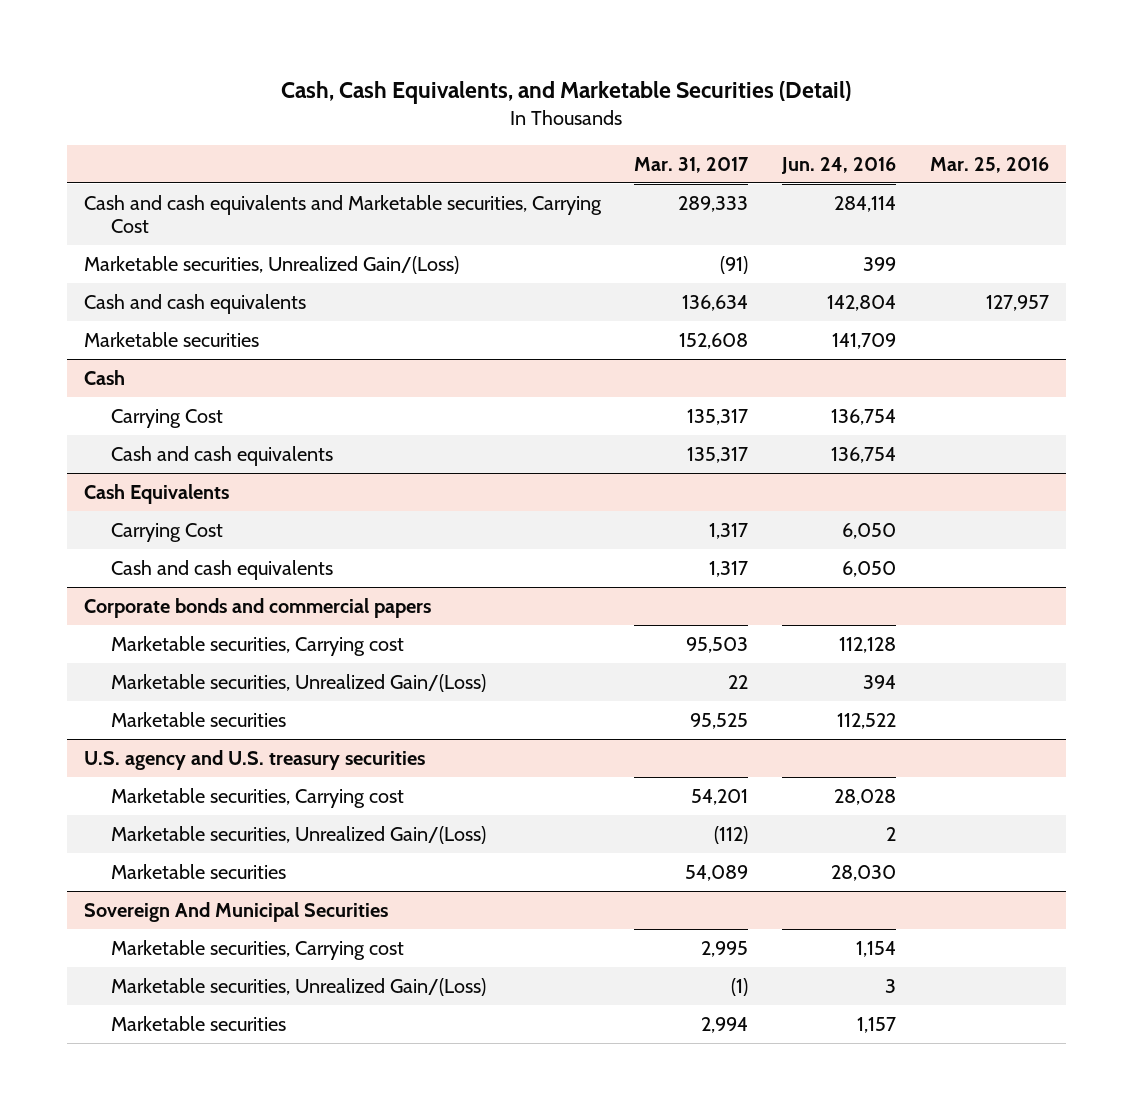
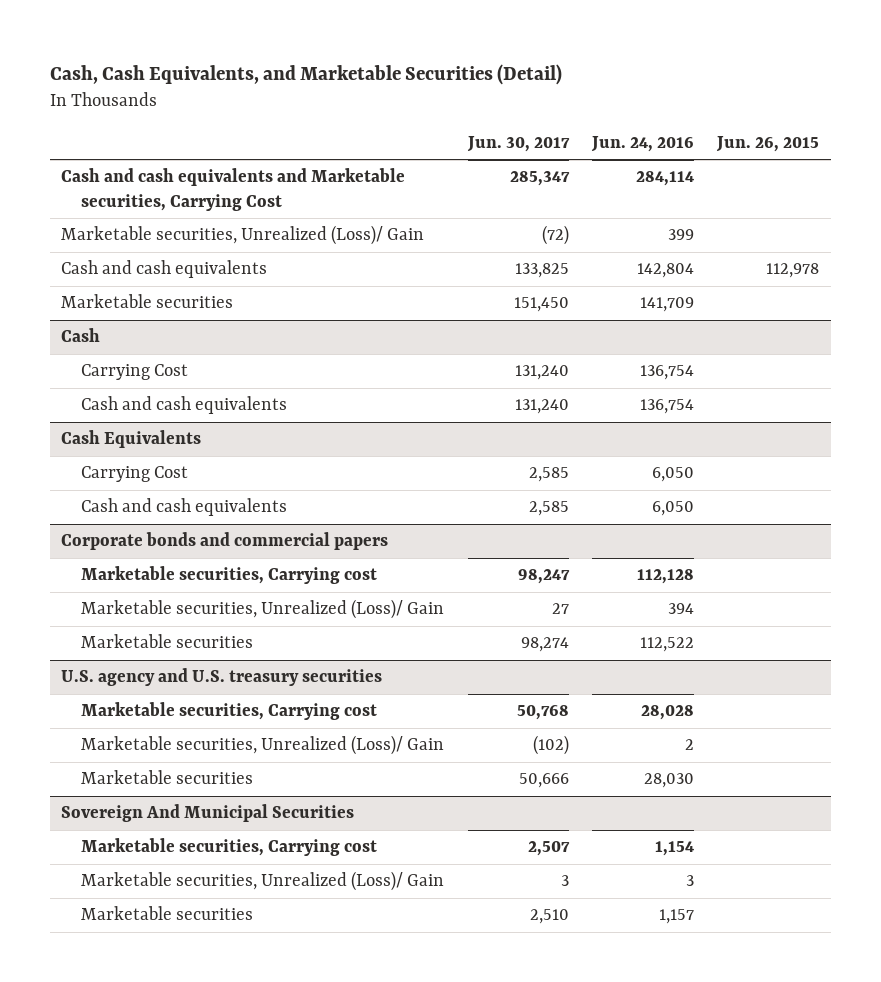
[634,156,750,173] Mar. 31, 2017 -> none
[929,156,1049,173] Mar. 25, 2016 -> none
none -> [466,135,570,152] Jun. 30, 2017
none -> [716,135,820,152] Jun. 26, 2015
[83,255,459,274] Marketable securities, Unrealized Gain/(Loss) -> [61,225,425,246] Marketable securities, Unrealized (Loss)/ Gain
[110,673,486,692] Marketable securities, Unrealized Gain/(Loss) -> [81,599,445,620] Marketable securities, Unrealized (Loss)/ Gain
[110,825,486,844] Marketable securities, Unrealized Gain/(Loss) -> [81,735,445,756] Marketable securities, Unrealized (Loss)/ Gain
[110,977,486,996] Marketable securities, Unrealized Gain/(Loss) -> [81,871,445,892] Marketable securities, Unrealized (Loss)/ Gain

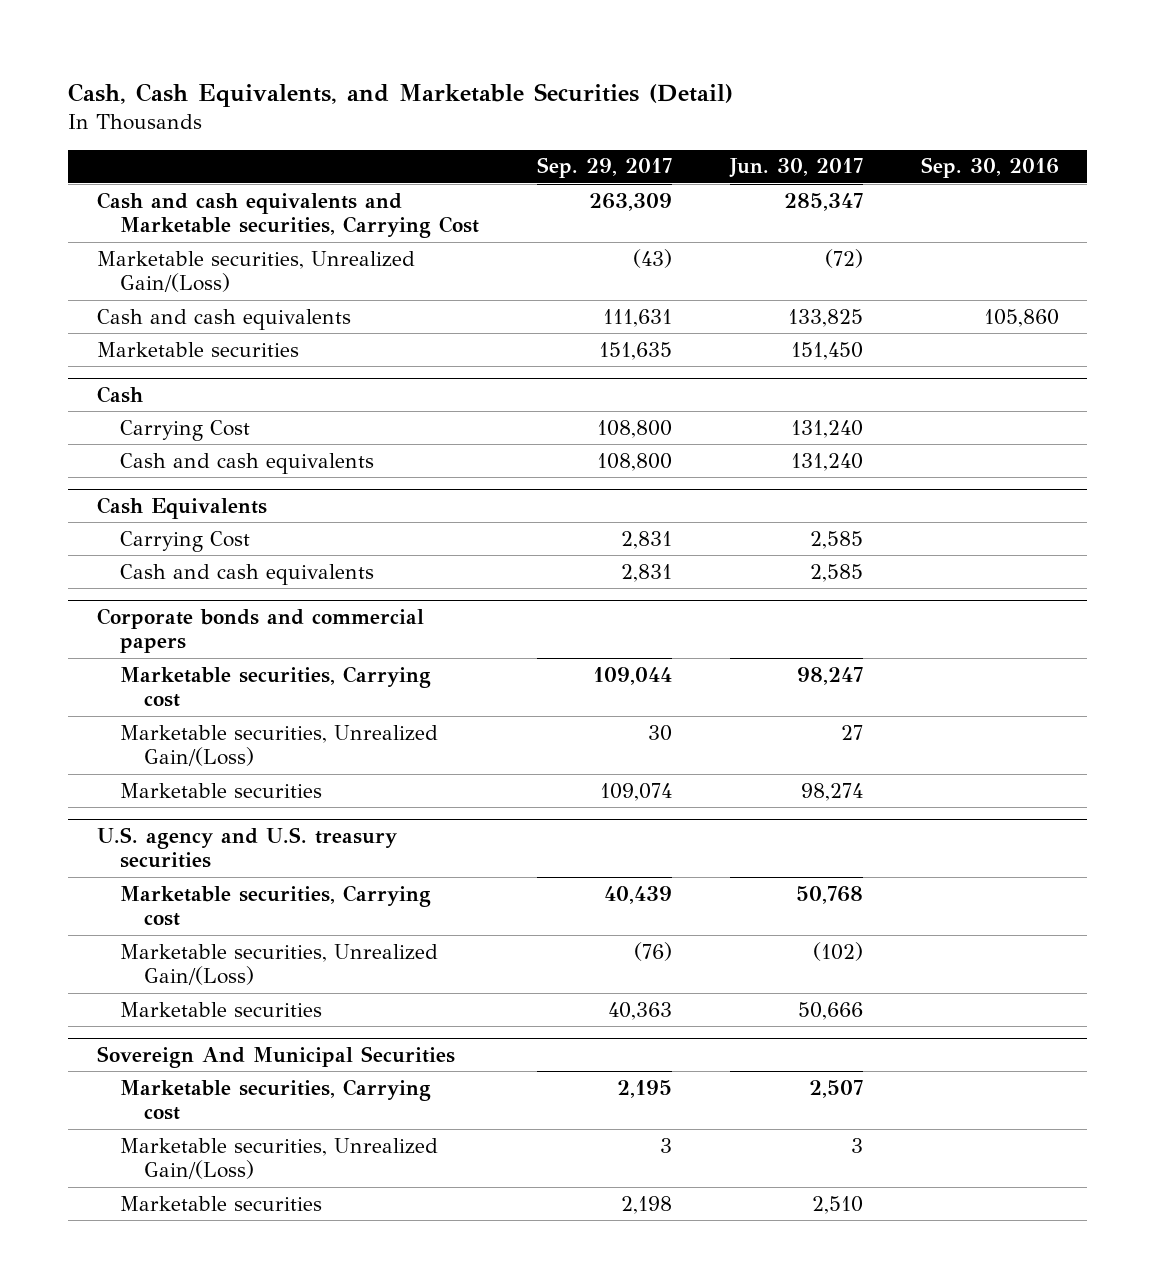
[590,135,694,152] Jun. 24, 2016 -> none
[716,135,820,152] Jun. 26, 2015 -> none
none -> [537,157,673,179] Sep. 29, 2017
none -> [920,157,1059,179] Sep. 30, 2016
[61,225,425,246] Marketable securities, Unrealized (Loss)/ Gain -> [97,250,416,293] Marketable securities, Unrealized Gain/(Loss)
[81,599,445,620] Marketable securities, Unrealized (Loss)/ Gain -> [120,724,439,767] Marketable securities, Unrealized Gain/(Loss)
[81,735,445,756] Marketable securities, Unrealized (Loss)/ Gain -> [120,943,439,986] Marketable securities, Unrealized Gain/(Loss)
[81,871,445,892] Marketable securities, Unrealized (Loss)/ Gain -> [120,1137,439,1180] Marketable securities, Unrealized Gain/(Loss)

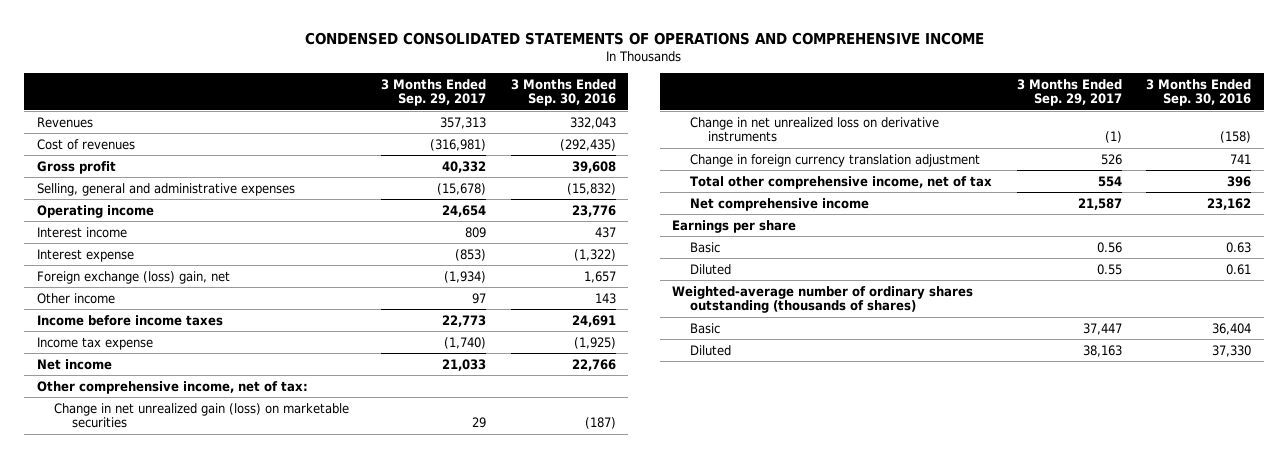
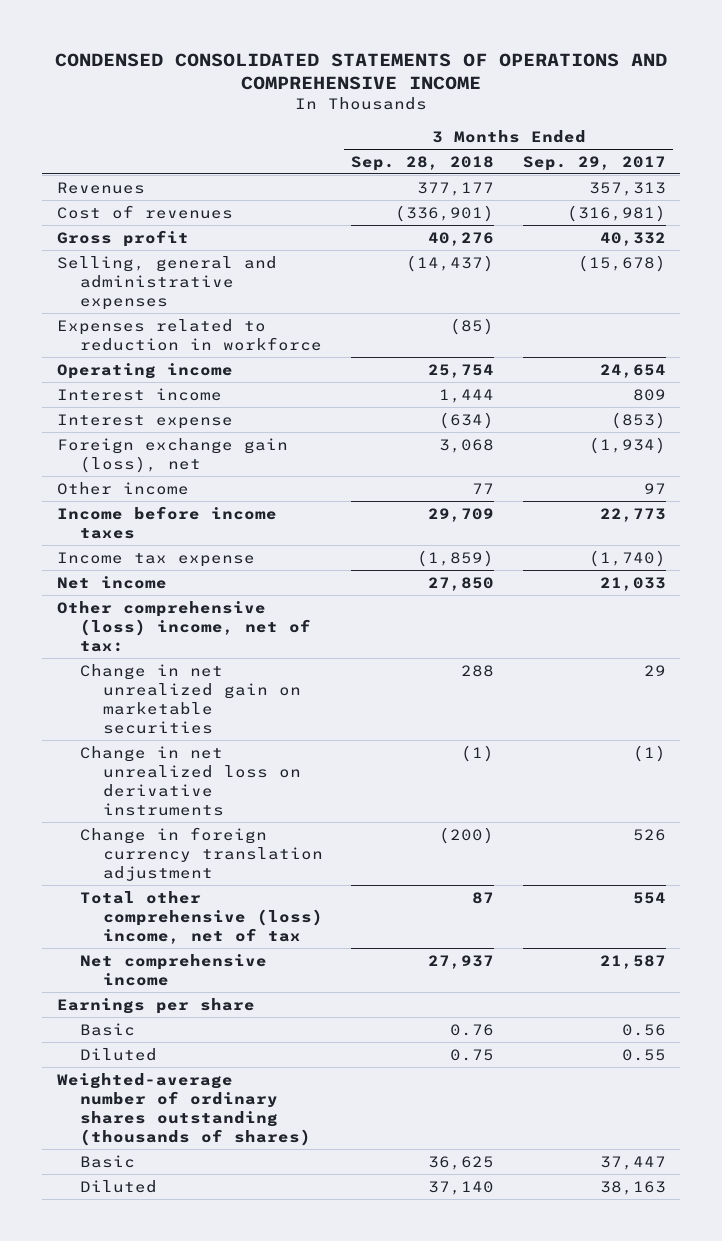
[511,78,617,107] 3 Months Ended Sep. 30, 2016 -> none
none -> [351,155,495,171] Sep. 28, 2018
none -> [56,318,322,351] Expenses related to reduction in workforce
[36,270,230,284] Foreign exchange (loss) gain, net -> [56,437,288,473] Foreign exchange gain (loss), net
[36,380,308,394] Other comprehensive income, net of tax: -> [56,600,311,652] Other comprehensive (loss) income, net of tax:
[54,402,350,429] Change in net unrealized gain (loss) on marketable securities -> [79,663,302,734] Change in net unrealized gain on marketable securities
[689,175,992,189] Total other comprehensive income, net of tax -> [79,890,324,944] Total other comprehensive (loss) income, net of tax

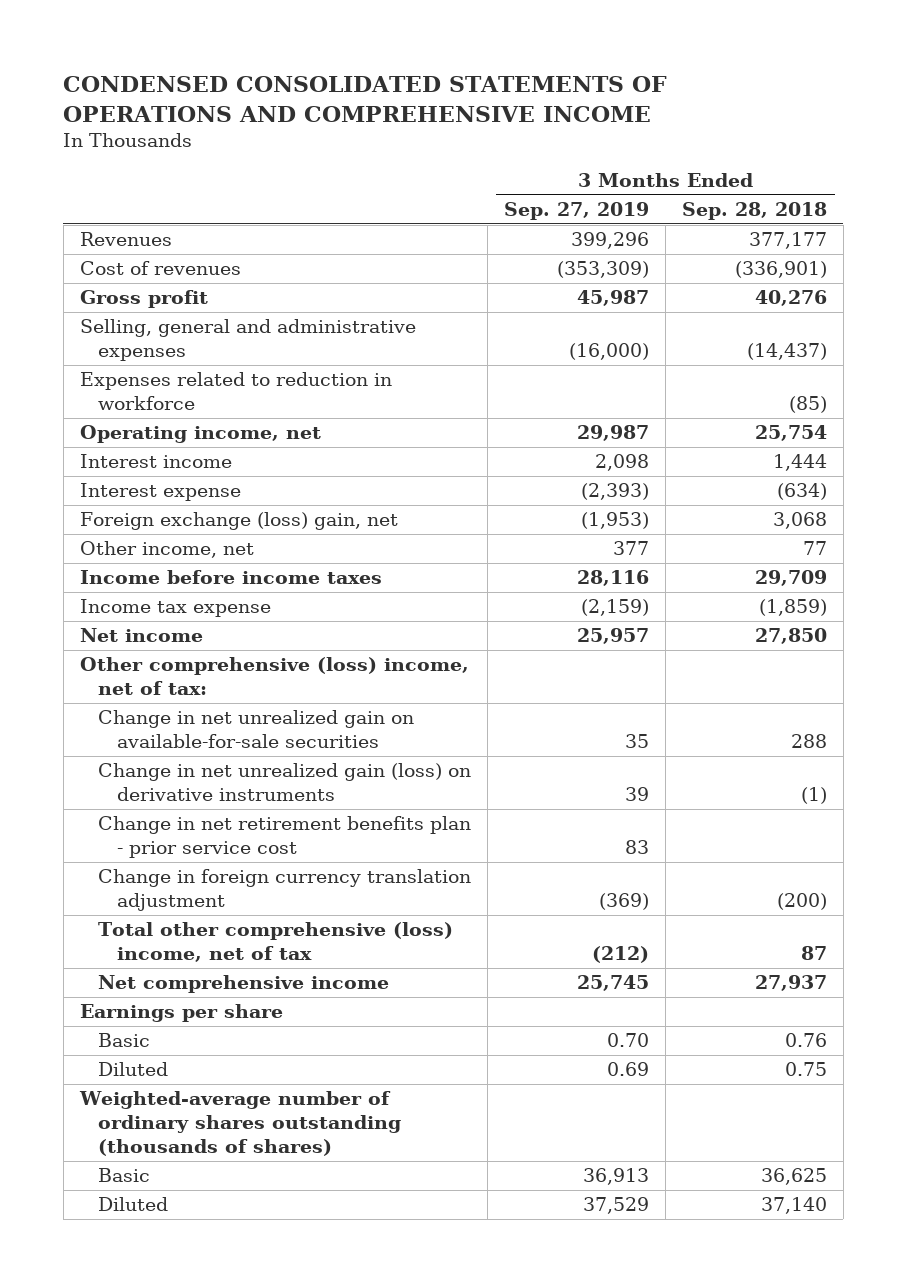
[522,155,666,171] Sep. 29, 2017 -> none
none -> [504,202,650,221] Sep. 27, 2019
[56,362,233,379] Operating income -> [79,425,321,444] Operating income, net
[56,437,288,473] Foreign exchange gain (loss), net -> [79,512,398,531] Foreign exchange (loss) gain, net
[56,481,189,495] Other income -> [79,541,254,559] Other income, net
[79,663,302,734] Change in net unrealized gain on marketable securities -> [98,710,415,749] Change in net unrealized gain on available-for-sale securities
[79,745,302,816] Change in net unrealized loss on derivative instruments -> [98,763,472,802] Change in net unrealized gain (loss) on derivative instruments
none -> [98,816,472,859] Change in net retirement benefits plan - prior service cost

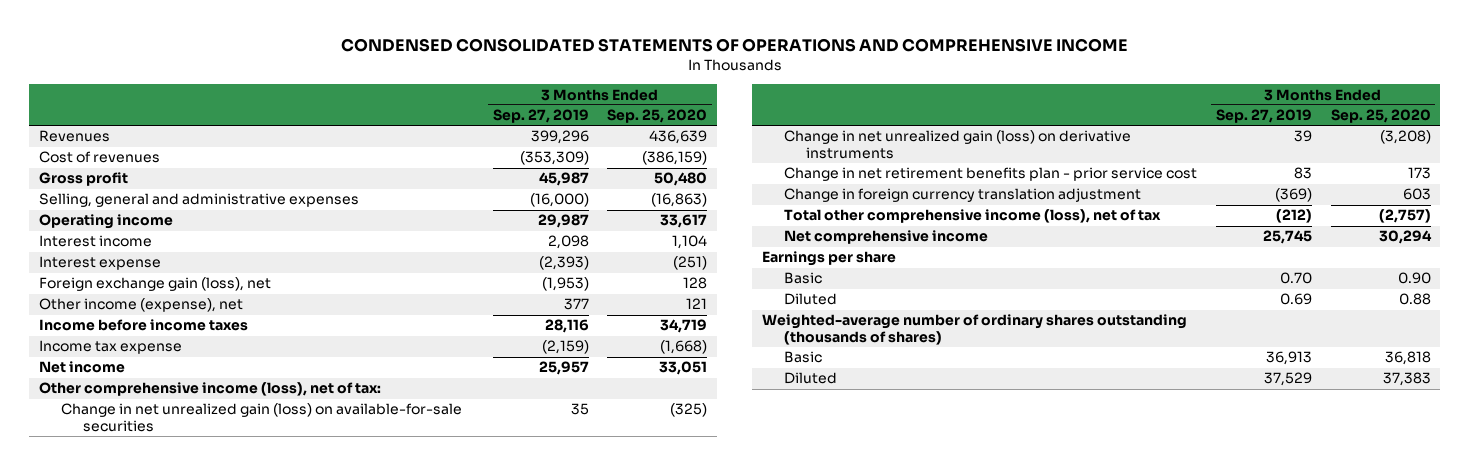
[682,202,828,221] Sep. 28, 2018 -> none
none -> [607,109,708,124] Sep. 25, 2020
[79,372,392,411] Expenses related to reduction in workforce -> none
[79,425,321,444] Operating income, net -> [38,214,173,230] Operating income
[79,512,398,531] Foreign exchange (loss) gain, net -> [38,277,271,292] Foreign exchange gain (loss), net
[79,541,254,559] Other income, net -> [38,298,243,313] Other income (expense), net
[79,657,469,696] Other comprehensive (loss) income, net of tax: -> [38,382,381,397] Other comprehensive income (loss), net of tax:
[98,710,415,749] Change in net unrealized gain on available-for-sale securities -> [60,403,462,433] Change in net unrealized gain (loss) on available-for-sale securities
[98,922,454,963] Total other comprehensive (loss) income, net of tax -> [783,209,1161,224] Total other comprehensive income (loss), net of tax

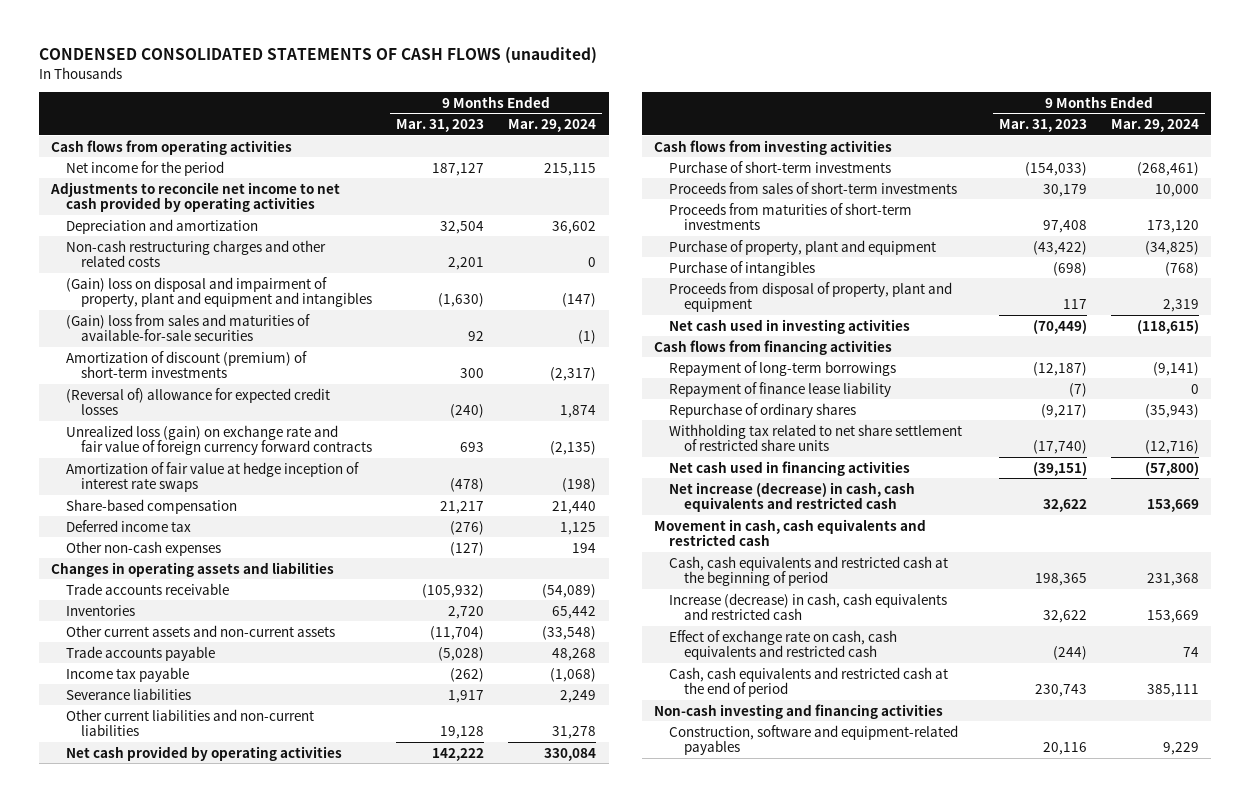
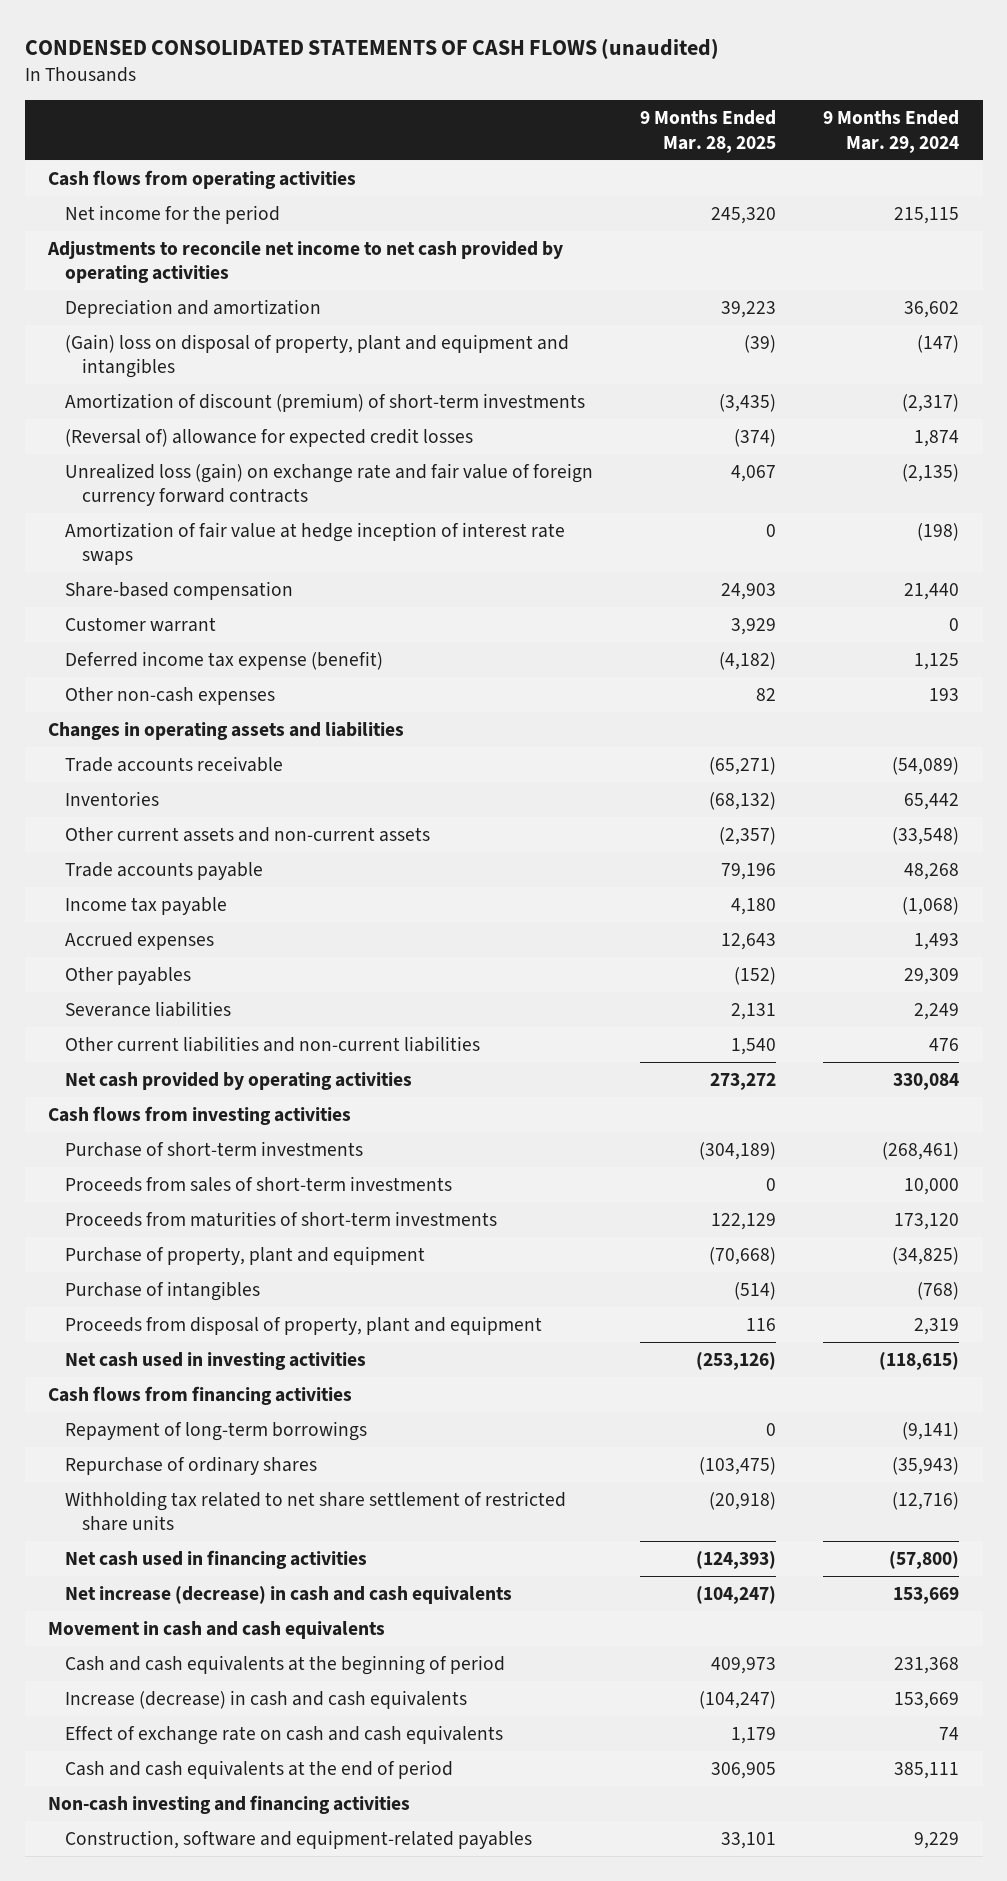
[396,119,485,133] Mar. 31, 2023 -> none
none -> [640,110,777,153] 9 Months Ended Mar. 28, 2025
[66,239,327,268] Non-cash restructuring charges and other related costs -> none
[66,313,311,342] (Gain) loss from sales and maturities of available-for-sale securities -> none
[66,276,373,308] (Gain) loss on disposal and impairment of property, plant and equipment and intangibles -> [65,333,570,379] (Gain) loss on disposal of property, plant and equipment and intangibles
none -> [65,616,217,632] Customer warrant
[66,519,192,532] Deferred income tax -> [65,650,384,670] Deferred income tax expense (benefit)
[572,542,597,553] 194 -> [929,687,960,701] 193
none -> [65,931,215,950] Accrued expenses
none -> [65,966,192,985] Other payables
[552,726,597,740] 31,278 -> [929,1037,960,1051] 476
[669,381,892,397] Repayment of finance lease liability -> none
[669,481,916,513] Net increase (decrease) in cash, cash equivalents and restricted cash -> [65,1585,513,1604] Net increase (decrease) in cash and cash equivalents
[654,518,927,547] Movement in cash, cash equivalents and restricted cash -> [48,1620,386,1639] Movement in cash and cash equivalents
[669,555,949,587] Cash, cash equivalents and restricted cash at the beginning of period -> [65,1654,506,1675] Cash and cash equivalents at the beginning of period
[669,592,948,621] Increase (decrease) in cash, cash equivalents and restricted cash -> [65,1689,468,1709] Increase (decrease) in cash and cash equivalents
[669,629,898,661] Effect of exchange rate on cash, cash equivalents and restricted cash -> [65,1724,504,1745] Effect of exchange rate on cash and cash equivalents
[669,666,949,698] Cash, cash equivalents and restricted cash at the end of period -> [65,1759,454,1779] Cash and cash equivalents at the end of period

